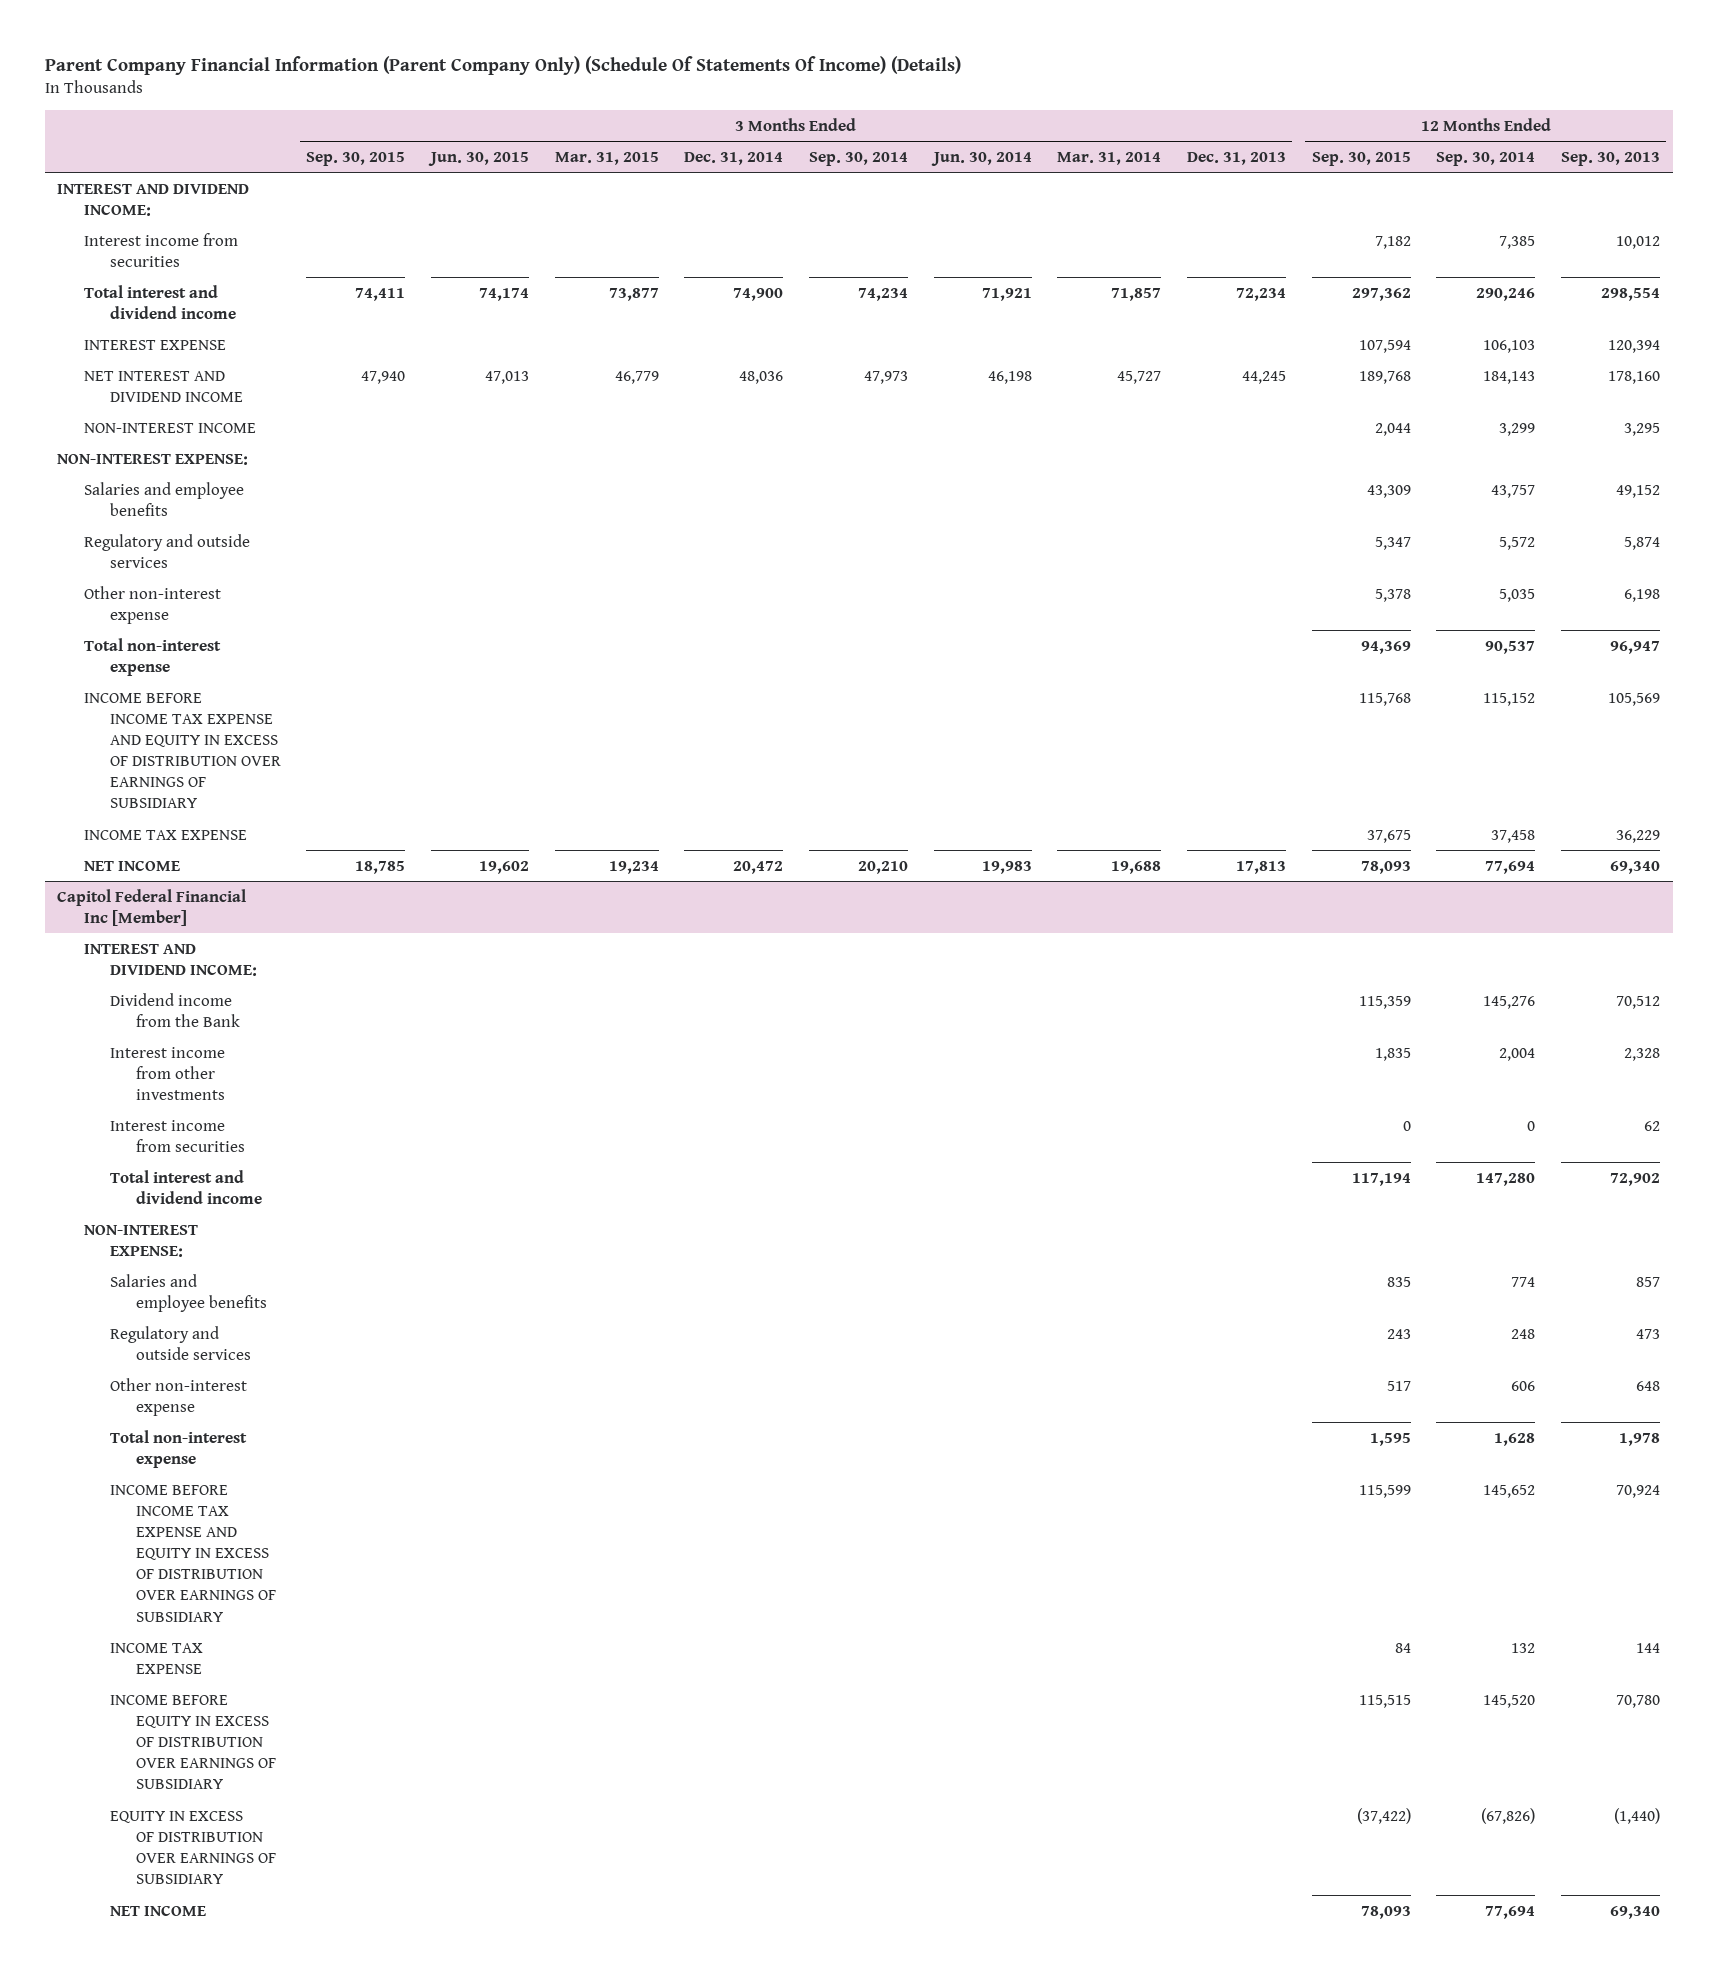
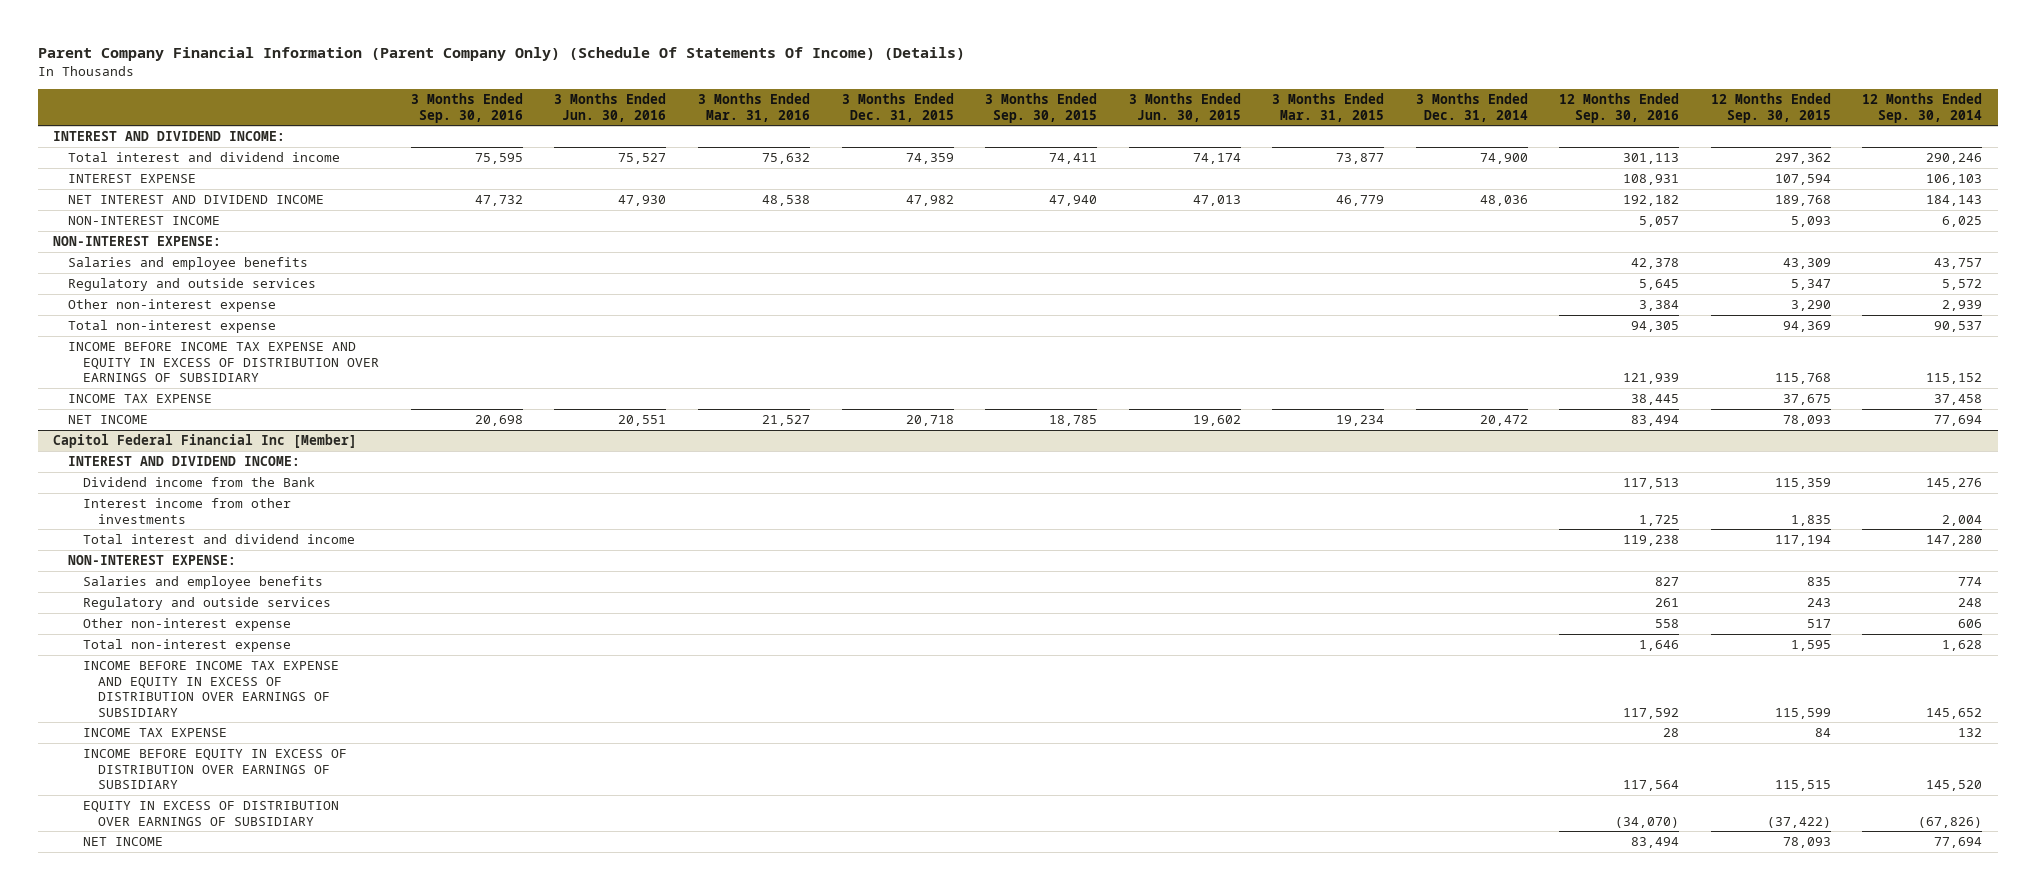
[808,151,908,166] Sep. 30, 2014 -> none
[930,151,1032,166] Jun. 30, 2014 -> none
[1057,151,1162,165] Mar. 31, 2014 -> none
[1186,151,1286,165] Dec. 31, 2013 -> none
[1560,151,1660,166] Sep. 30, 2013 -> none
none -> [410,93,523,123] 3 Months Ended Sep. 30, 2016
none -> [554,93,667,122] 3 Months Ended Jun. 30, 2016
none -> [697,93,810,122] 3 Months Ended Mar. 31, 2016
none -> [841,93,954,122] 3 Months Ended Dec. 31, 2015
none -> [1559,93,1680,123] 12 Months Ended Sep. 30, 2016
[83,232,238,267] Interest income from securities -> none
[1374,422,1411,436] 2,044 -> [1790,216,1831,228] 5,093
[1499,422,1536,436] 3,299 -> [1942,216,1983,228] 6,025
[1374,588,1411,602] 5,378 -> [1790,300,1831,312] 3,290
[1499,588,1536,602] 5,035 -> [1942,300,1983,312] 2,939
[109,1119,245,1152] Interest income from securities -> none

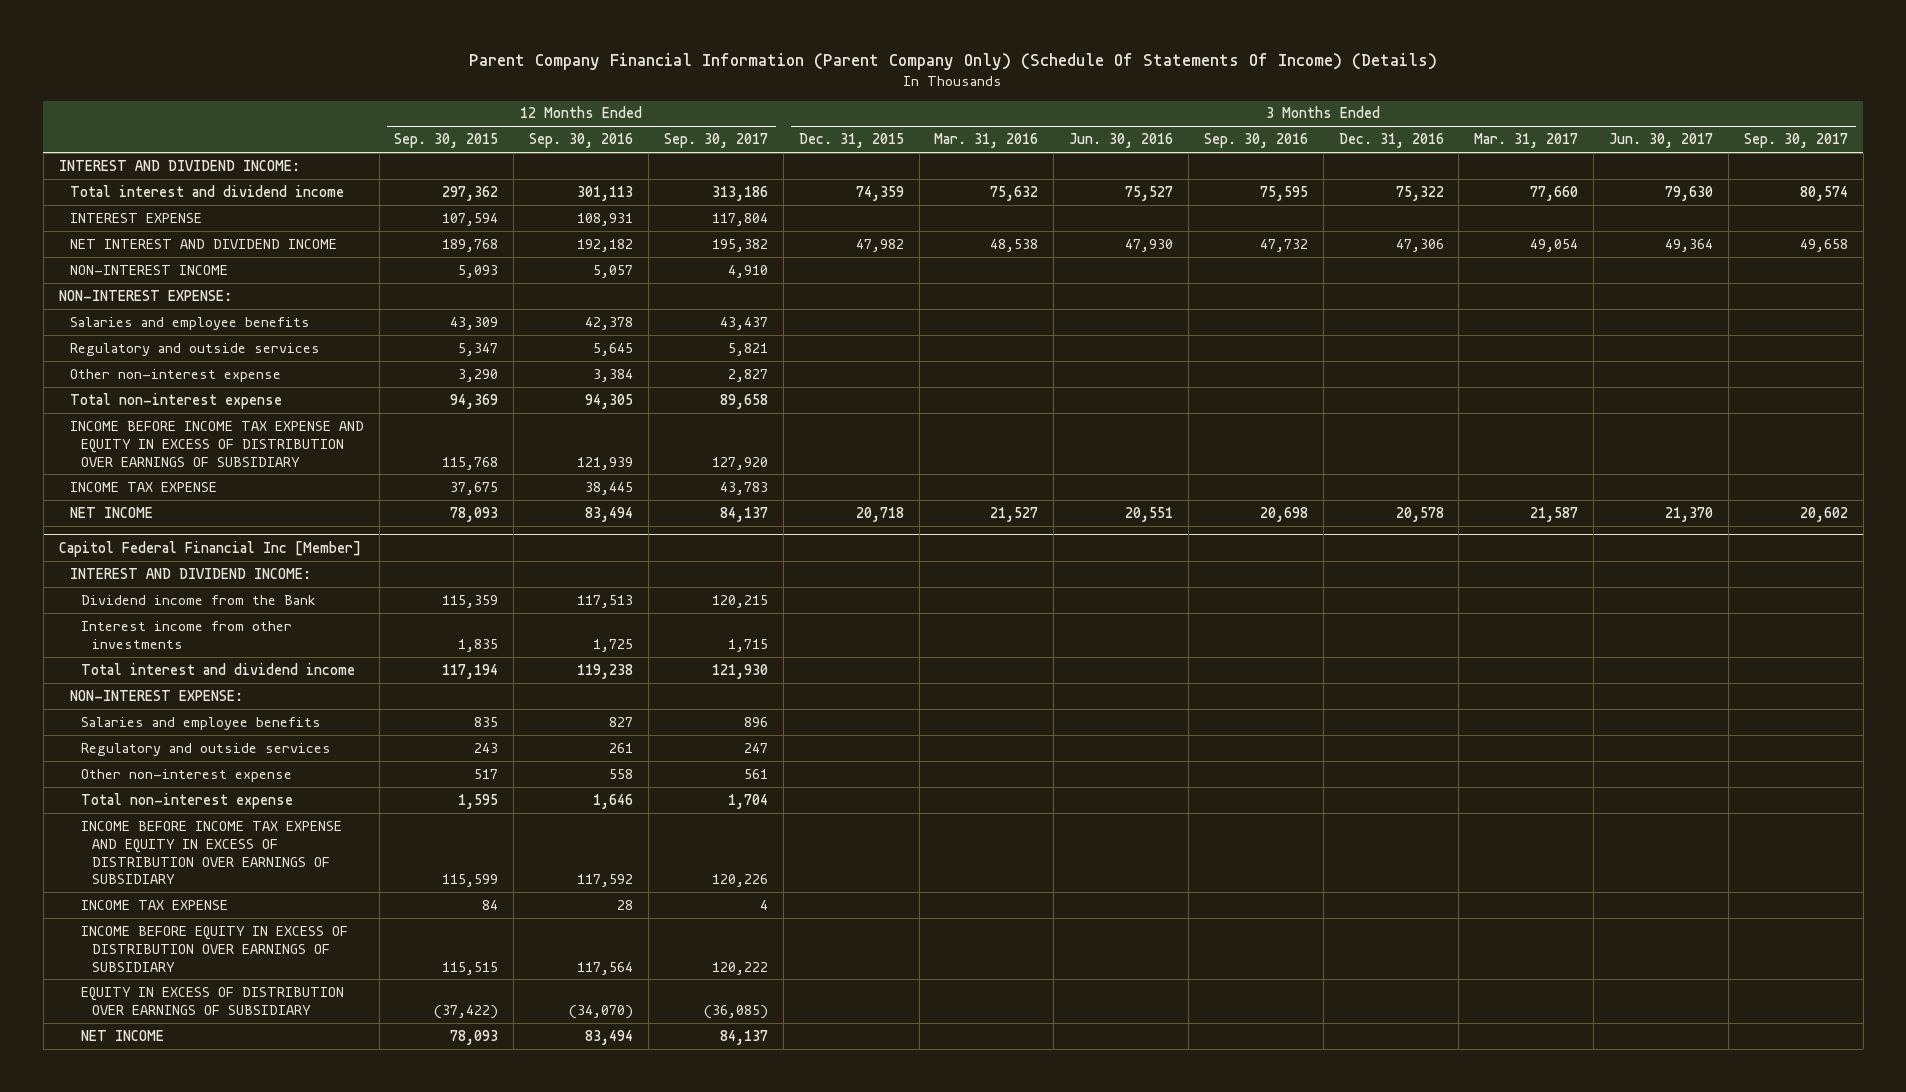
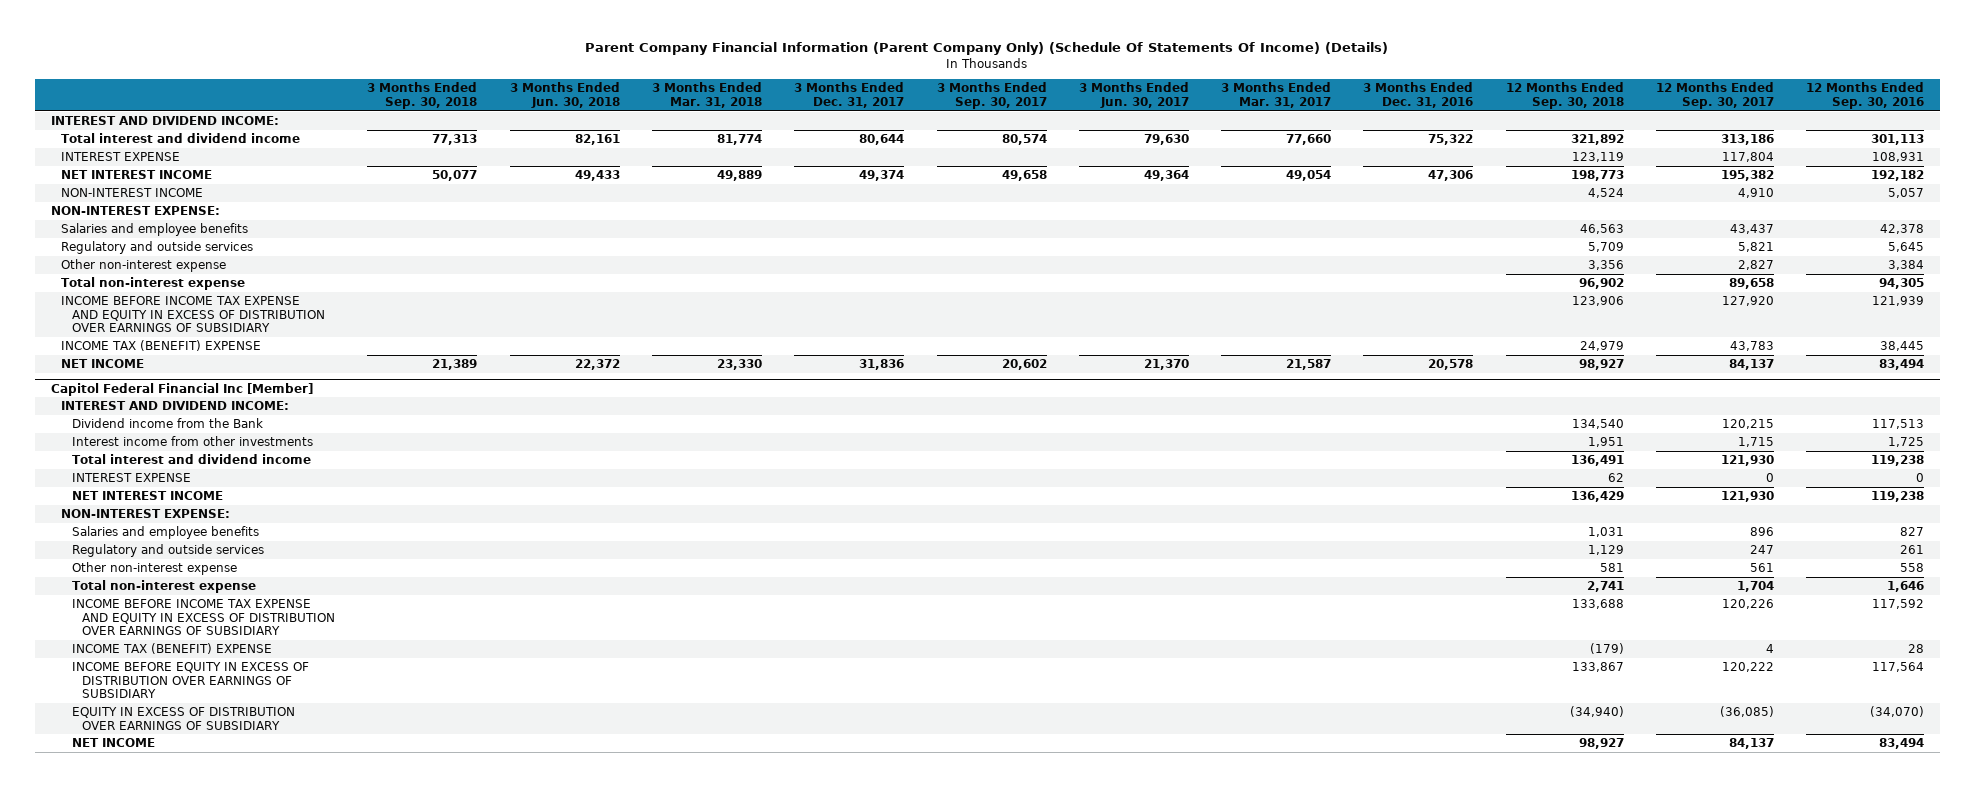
[394,133,499,149] Sep. 30, 2015 -> none
[798,133,904,149] Dec. 31, 2015 -> none
[934,133,1039,149] Mar. 31, 2016 -> none
[1069,133,1174,149] Jun. 30, 2016 -> none
[1203,133,1308,149] Sep. 30, 2016 -> none
none -> [367,82,478,109] 3 Months Ended Sep. 30, 2018
none -> [509,82,620,108] 3 Months Ended Jun. 30, 2018
none -> [651,82,762,108] 3 Months Ended Mar. 31, 2018
none -> [794,82,905,108] 3 Months Ended Dec. 31, 2017
none -> [1505,82,1624,109] 12 Months Ended Sep. 30, 2018
[69,238,337,249] NET INTEREST AND DIVIDEND INCOME -> [61,170,213,180] NET INTEREST INCOME
[69,481,217,492] INCOME TAX EXPENSE -> [61,340,262,352] INCOME TAX (BENEFIT) EXPENSE
none -> [71,473,191,483] INTEREST EXPENSE
none -> [71,491,223,501] NET INTEREST INCOME
[80,899,228,910] INCOME TAX EXPENSE -> [71,643,272,655] INCOME TAX (BENEFIT) EXPENSE

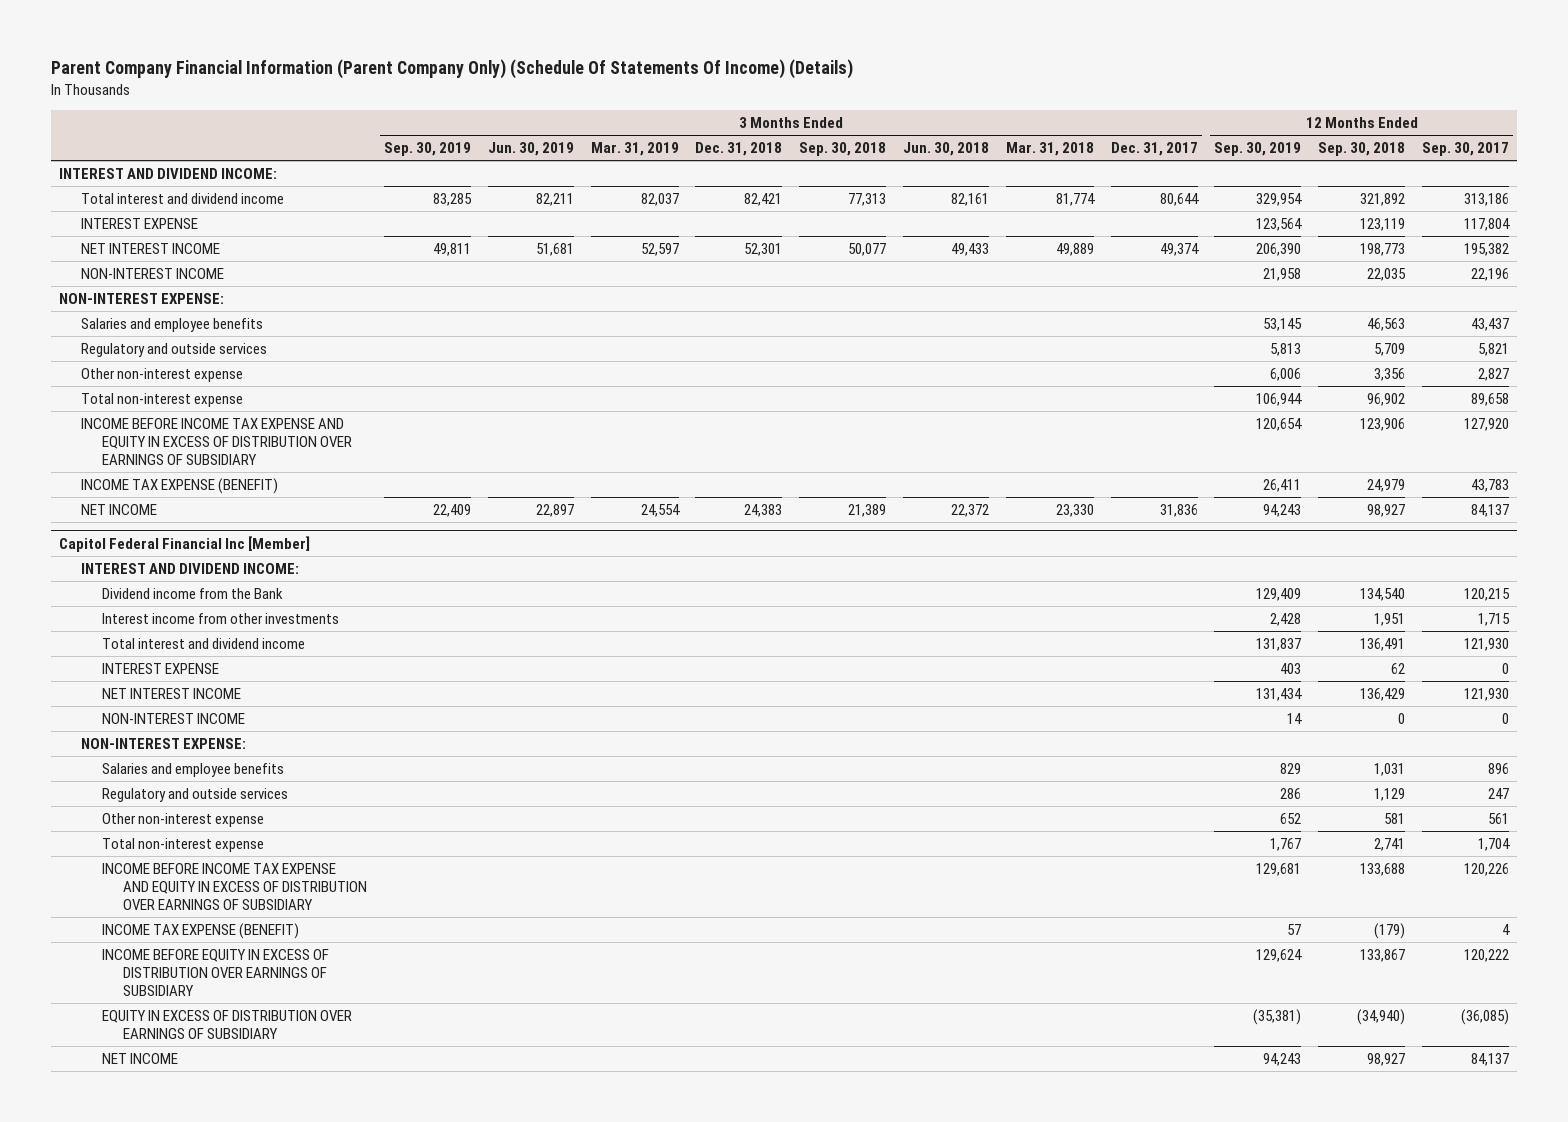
[936,82,1047,109] 3 Months Ended Sep. 30, 2017 -> none
[1078,82,1189,108] 3 Months Ended Jun. 30, 2017 -> none
[1221,82,1332,108] 3 Months Ended Mar. 31, 2017 -> none
[1363,82,1474,108] 3 Months Ended Dec. 31, 2016 -> none
[1806,82,1925,109] 12 Months Ended Sep. 30, 2016 -> none
none -> [383,142,471,157] Sep. 30, 2019
none -> [487,142,574,157] Jun. 30, 2019
none -> [590,142,679,157] Mar. 31, 2019
none -> [695,142,783,157] Dec. 31, 2018
none -> [1214,142,1302,157] Sep. 30, 2019
[1587,188,1624,199] 4,524 -> [1367,267,1407,281] 22,035
[1737,188,1774,199] 4,910 -> [1471,267,1510,281] 22,196
[61,340,262,352] INCOME TAX (BENEFIT) EXPENSE -> [80,477,278,494] INCOME TAX EXPENSE (BENEFIT)
none -> [101,712,245,724] NON-INTEREST INCOME
[71,643,272,655] INCOME TAX (BENEFIT) EXPENSE -> [101,922,299,939] INCOME TAX EXPENSE (BENEFIT)

